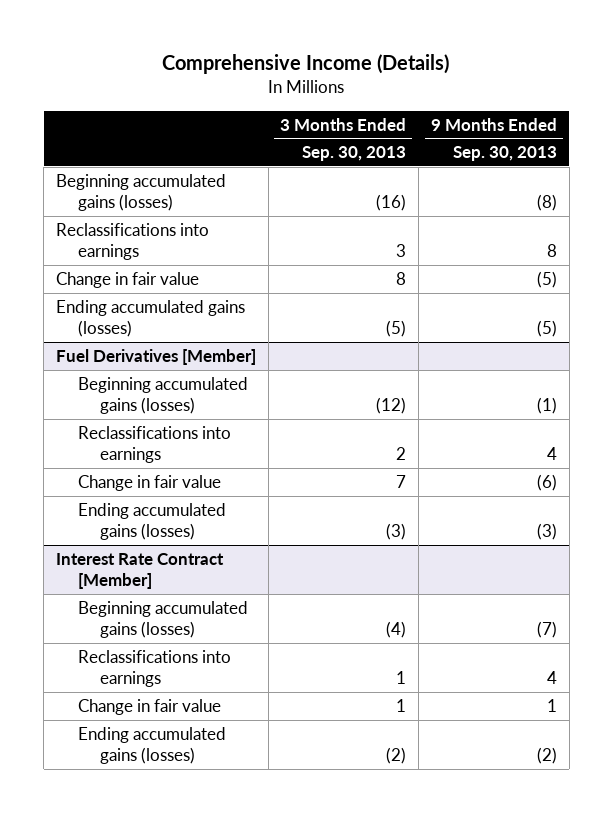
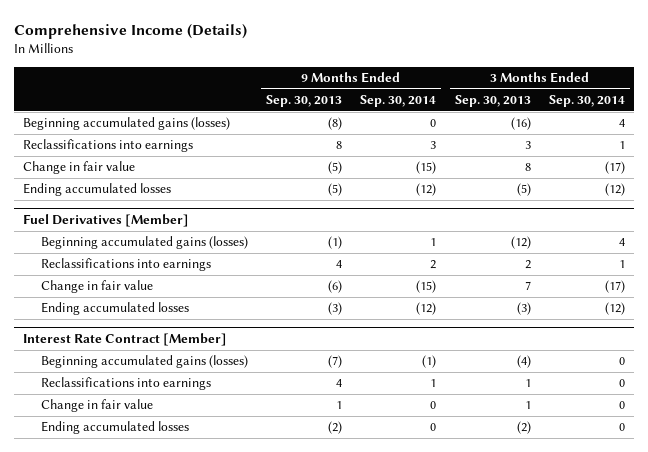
none -> [360,95,437,108] Sep. 30, 2014
none -> [549,95,626,108] Sep. 30, 2014
[55,300,245,337] Ending accumulated gains (losses) -> [22,183,171,197] Ending accumulated losses
[77,503,226,540] Ending accumulated gains (losses) -> [40,302,189,316] Ending accumulated losses
[77,727,226,764] Ending accumulated gains (losses) -> [40,421,189,435] Ending accumulated losses

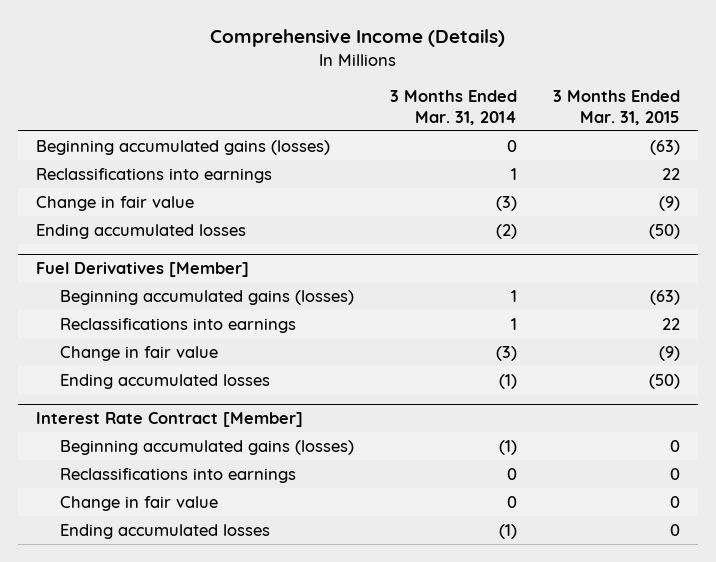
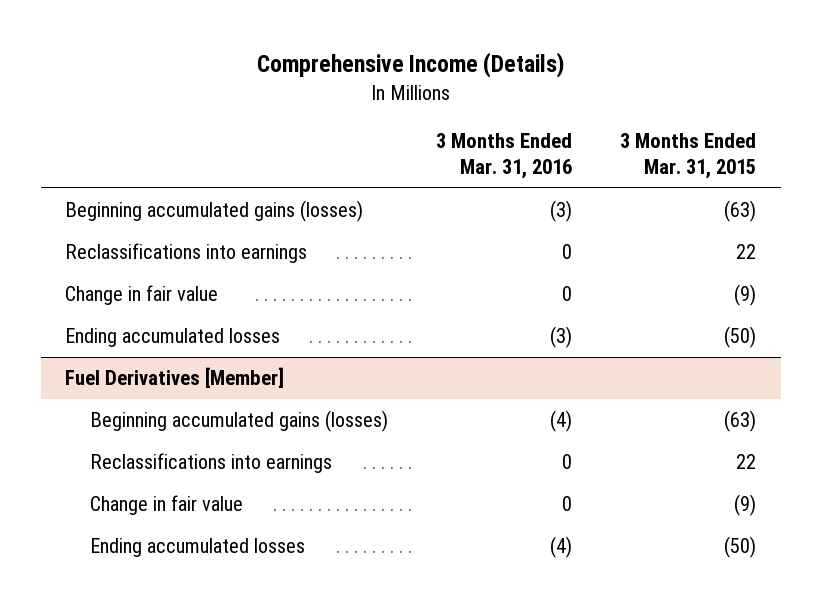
[389,90,517,125] 3 Months Ended Mar. 31, 2014 -> none
none -> [436,132,573,180] 3 Months Ended Mar. 31, 2016
[35,412,303,428] Interest Rate Contract [Member] -> none
[59,439,354,455] Beginning accumulated gains (losses) -> none
[59,467,296,483] Reclassifications into earnings -> none
[59,495,218,511] Change in fair value -> none
[59,523,270,539] Ending accumulated losses -> none

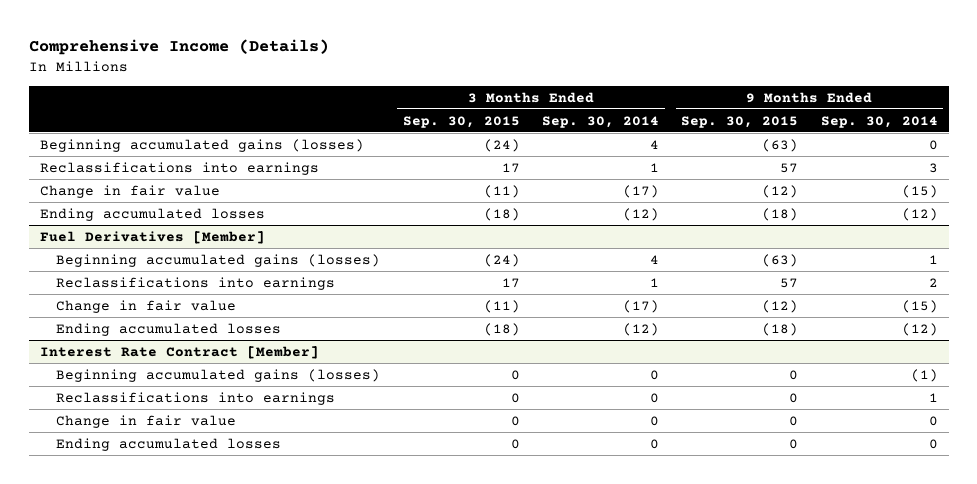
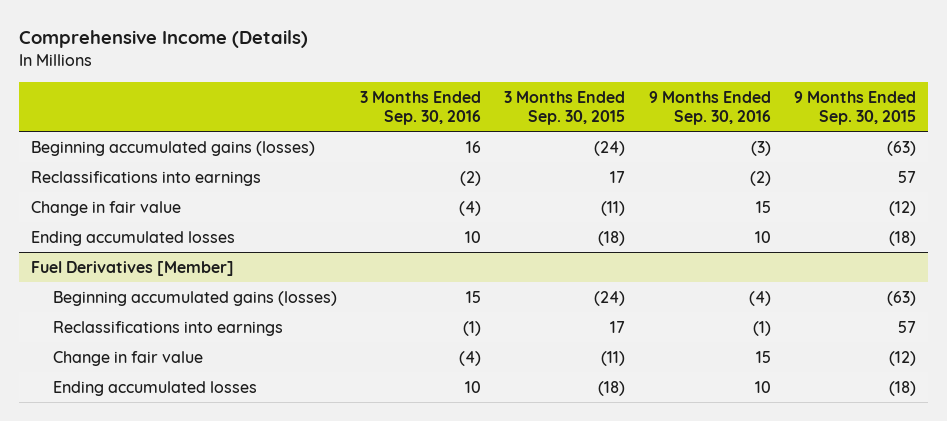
[541,115,659,128] Sep. 30, 2014 -> none
[820,115,938,128] Sep. 30, 2014 -> none
none -> [359,90,481,126] 3 Months Ended Sep. 30, 2016
none -> [648,90,771,126] 9 Months Ended Sep. 30, 2016
[39,345,319,359] Interest Rate Contract [Member] -> none
[56,368,381,382] Beginning accumulated gains (losses) -> none
[56,391,336,405] Reclassifications into earnings -> none
[56,414,237,428] Change in fair value -> none
[56,437,282,451] Ending accumulated losses -> none

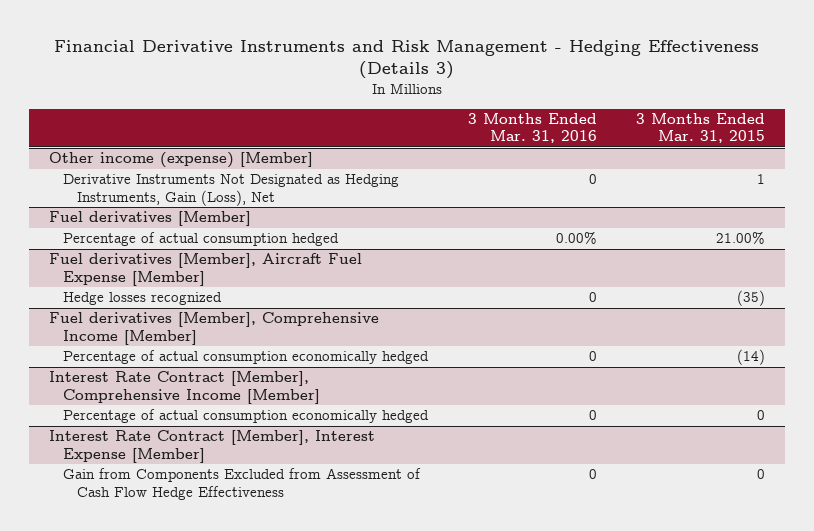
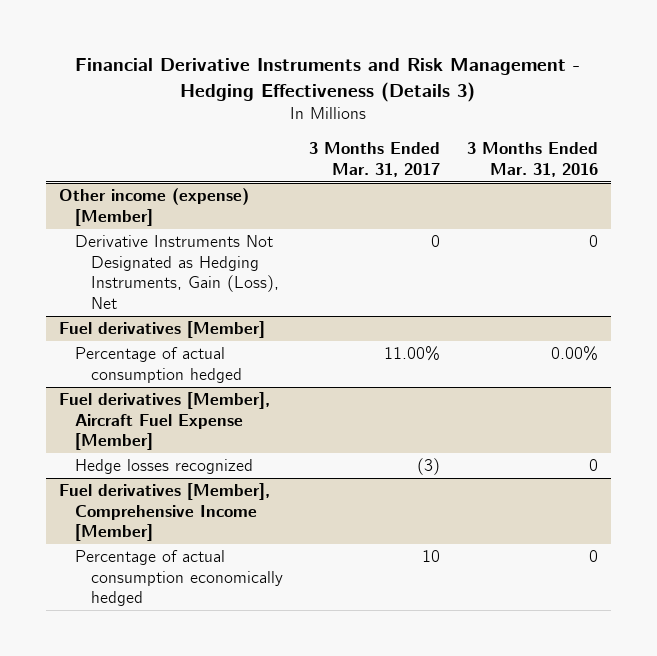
[636,113,766,144] 3 Months Ended Mar. 31, 2015 -> none
none -> [309,142,441,177] 3 Months Ended Mar. 31, 2017
[48,371,321,404] Interest Rate Contract [Member], Comprehensive Income [Member] -> none
[63,409,430,424] Percentage of actual consumption economically hedged -> none
[48,430,375,463] Interest Rate Contract [Member], Interest Expense [Member] -> none
[63,468,422,500] Gain from Components Excluded from Assessment of Cash Flow Hedge Effectiveness -> none

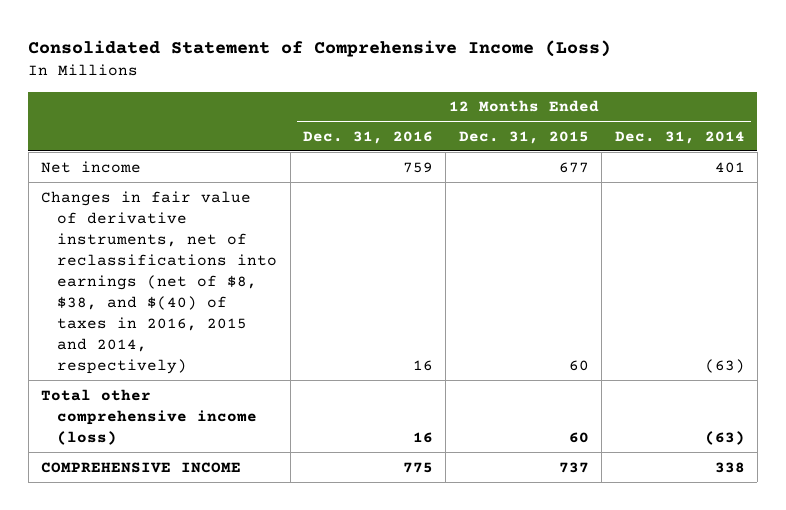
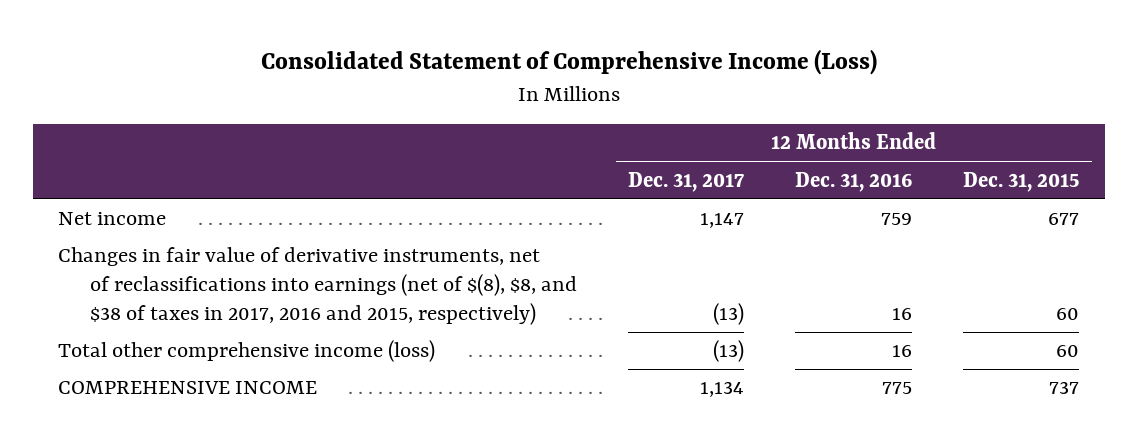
[614,130,745,144] Dec. 31, 2014 -> none
none -> [628,171,745,192] Dec. 31, 2017
[41,190,278,374] Changes in fair value of derivative instruments, net of reclassifications into earnings (net of $8, $38, and $(40) of taxes in 2016, 2015 and 2014, respectively) -> [58,247,578,326] Changes in fair value of derivative instruments, net of reclassifications into earnings (net of $(8), $8, and $38 of taxes in 2017, 2016 and 2015, respectively)

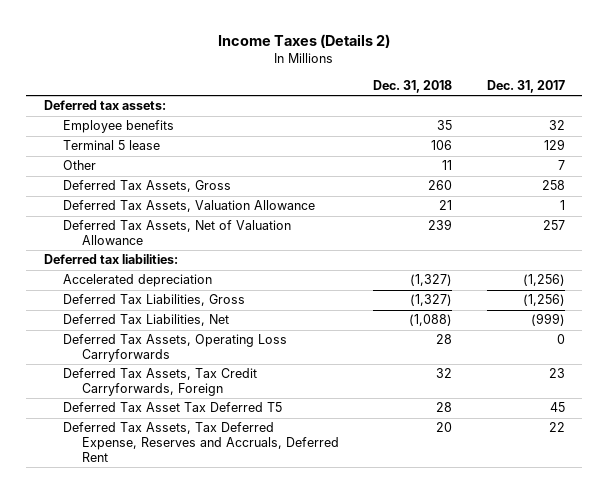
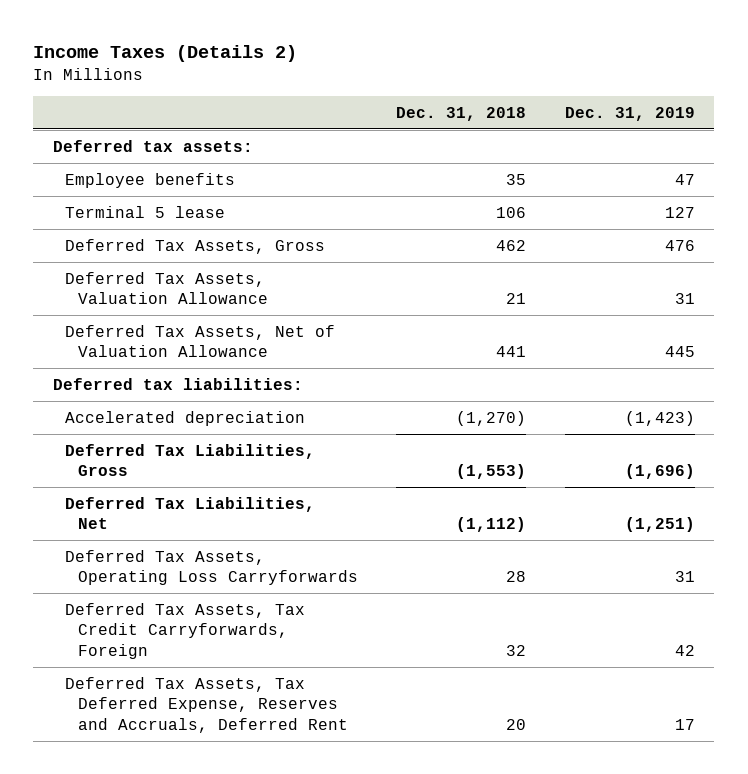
[486,80,565,94] Dec. 31, 2017 -> none
none -> [564,106,695,121] Dec. 31, 2019
[62,160,96,171] Other -> none
[428,180,453,191] 260 -> [496,239,527,251] 462
[428,219,453,231] 239 -> [496,346,527,358] 441
[410,274,453,287] (1,327) -> [456,410,527,426] (1,270)
[410,294,453,307] (1,327) -> [456,464,527,480] (1,553)
[409,314,453,327] (1,088) -> [456,517,527,533] (1,112)
[62,402,282,413] Deferred Tax Asset Tax Deferred T5 -> none

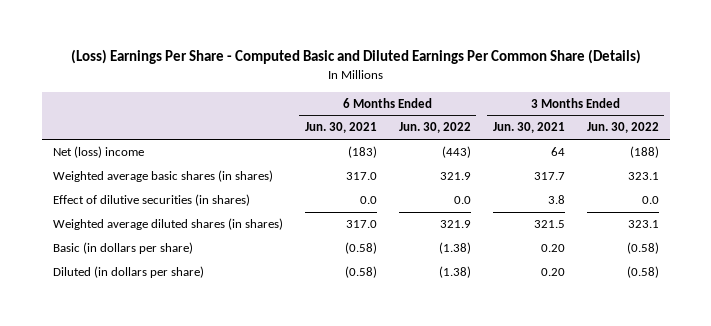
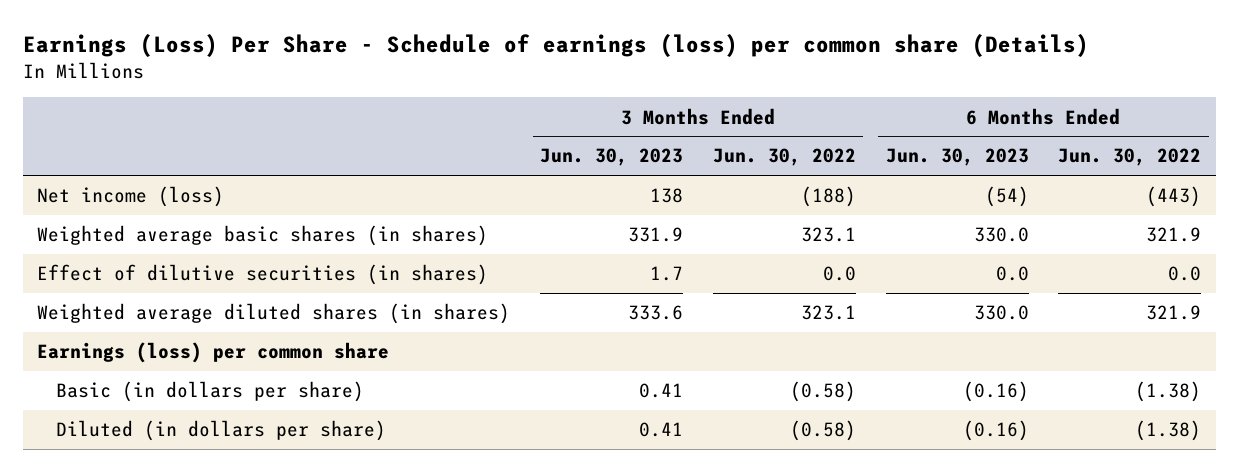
[70,49,641,65] (Loss) Earnings Per Share - Computed Basic and Diluted Earnings Per Common Share (Details) -> [22,34,1089,58] Earnings (Loss) Per Share - Schedule of earnings (loss) per common share (Details)
[304,122,377,134] Jun. 30, 2021 -> none
[492,122,565,134] Jun. 30, 2021 -> none
none -> [540,148,684,167] Jun. 30, 2023
none -> [885,148,1029,167] Jun. 30, 2023
[52,146,144,159] Net (loss) income -> [37,186,225,208] Net income (loss)
none -> [37,342,390,364] Earnings (loss) per common share

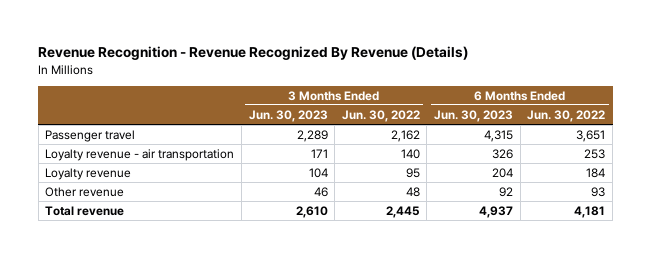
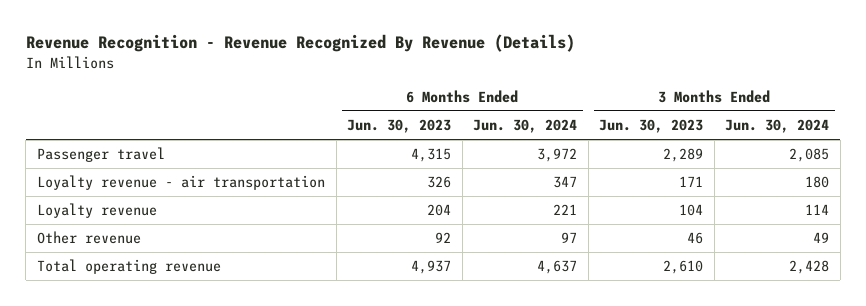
[341,109,420,122] Jun. 30, 2022 -> none
[527,109,606,122] Jun. 30, 2022 -> none
none -> [473,119,578,134] Jun. 30, 2024
none -> [725,119,830,134] Jun. 30, 2024
[45,205,125,216] Total revenue -> [36,259,221,275] Total operating revenue

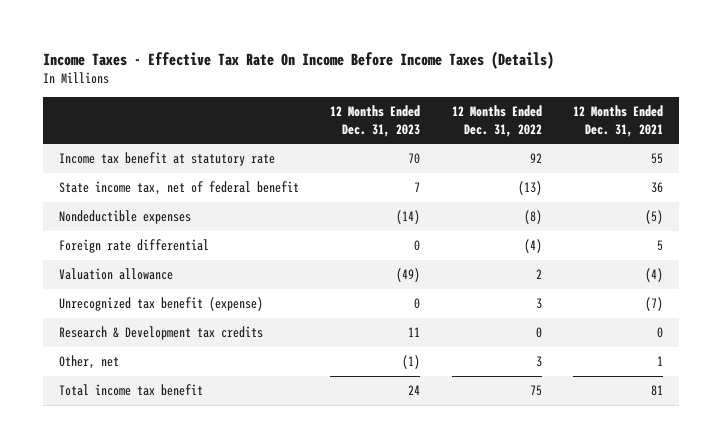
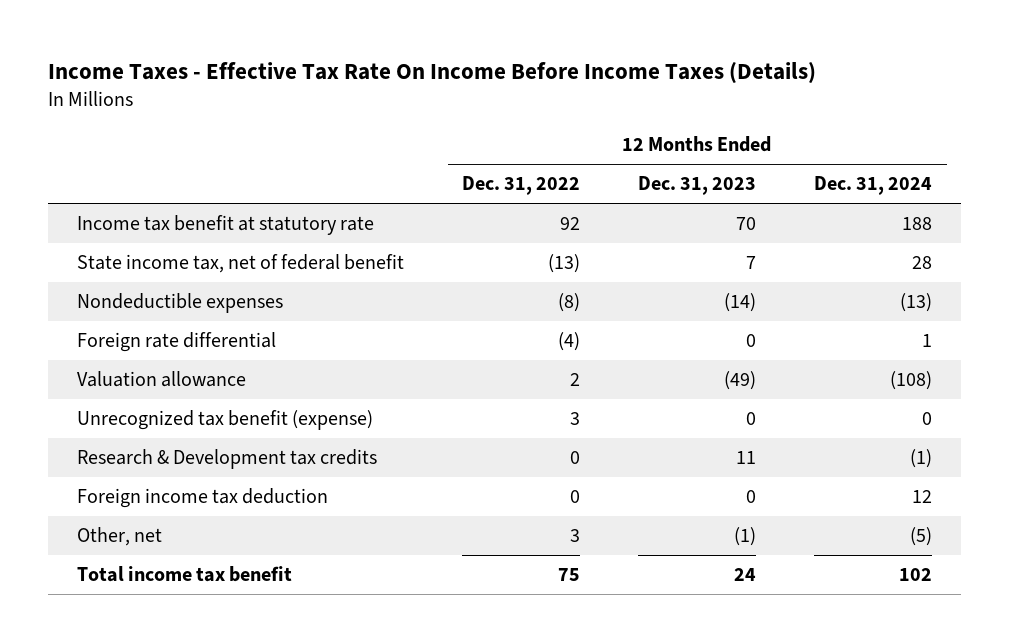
[572,105,663,137] 12 Months Ended Dec. 31, 2021 -> none
none -> [814,176,933,196] Dec. 31, 2024
none -> [77,487,329,508] Foreign income tax deduction

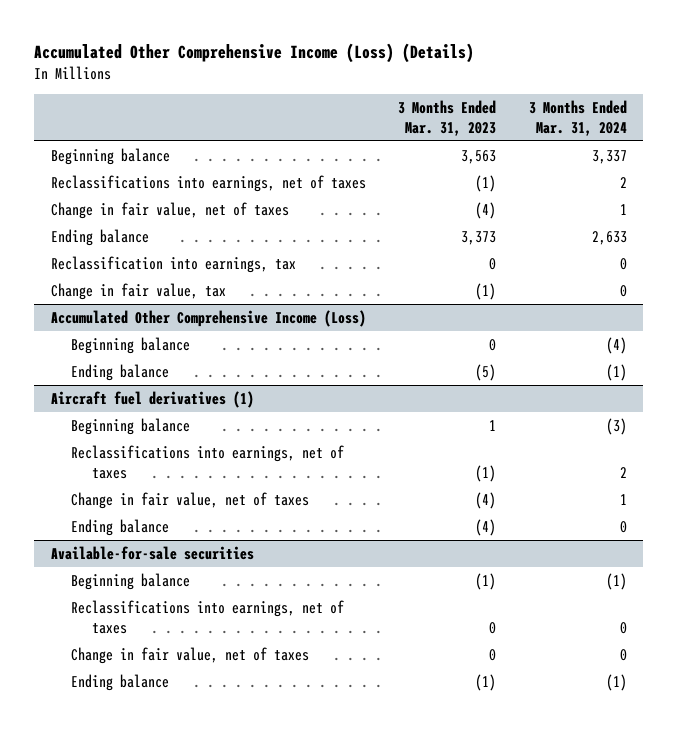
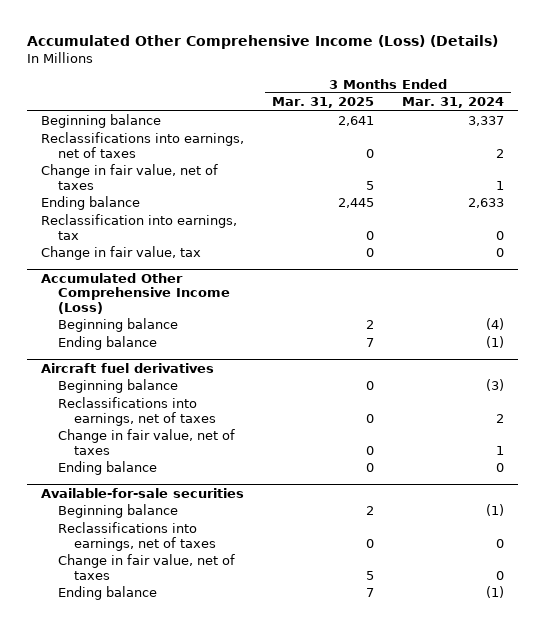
[398,99,497,136] 3 Months Ended Mar. 31, 2023 -> none
none -> [271,97,374,109] Mar. 31, 2025
[50,390,254,408] Aircraft fuel derivatives (1) -> [40,362,214,373] Aircraft fuel derivatives

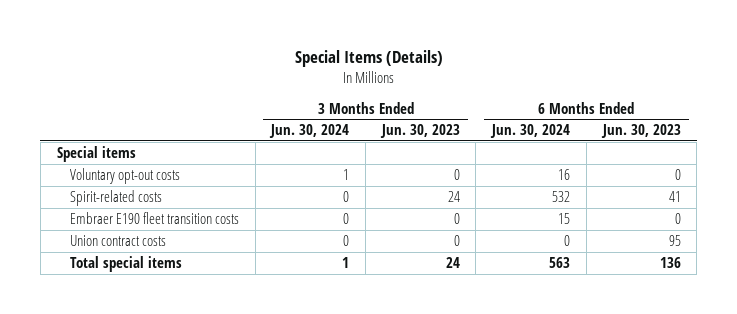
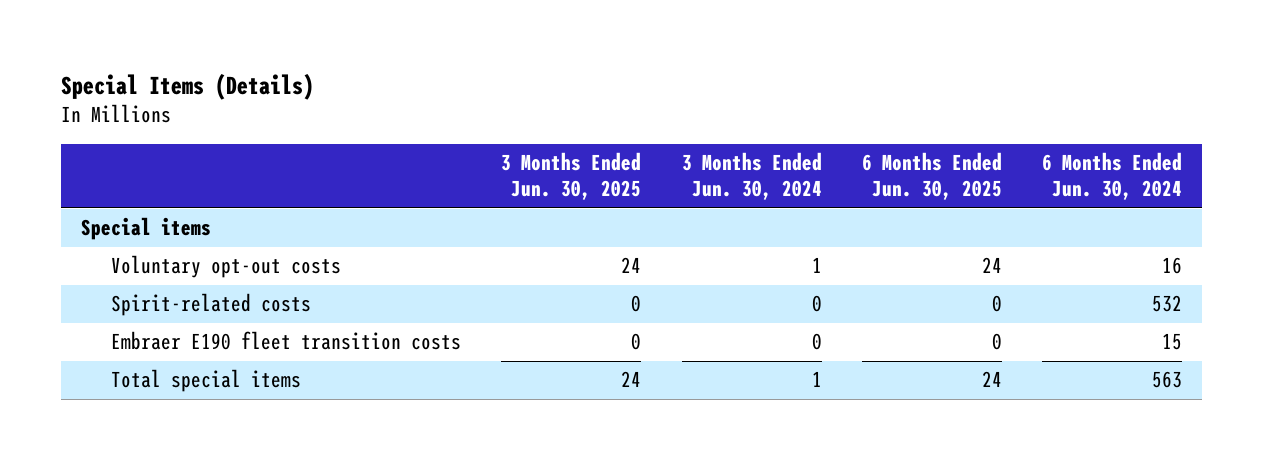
[379,124,460,139] Jun. 30, 2023 -> none
[600,124,681,139] Jun. 30, 2023 -> none
none -> [501,152,642,201] 3 Months Ended Jun. 30, 2025
none -> [861,152,1002,201] 6 Months Ended Jun. 30, 2025
[70,235,167,247] Union contract costs -> none

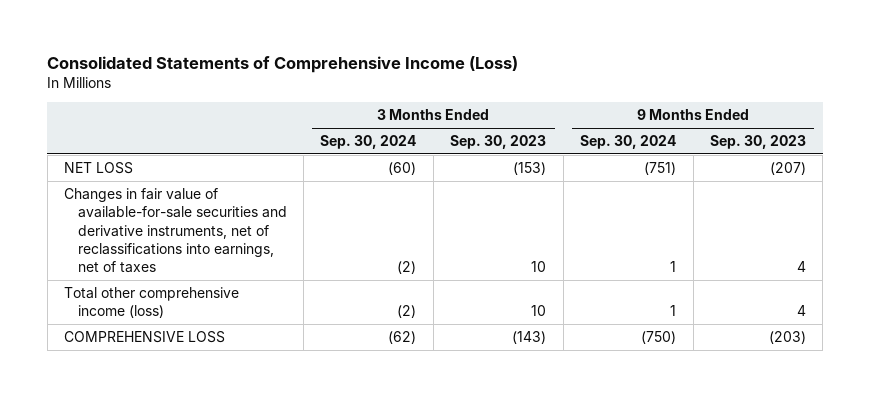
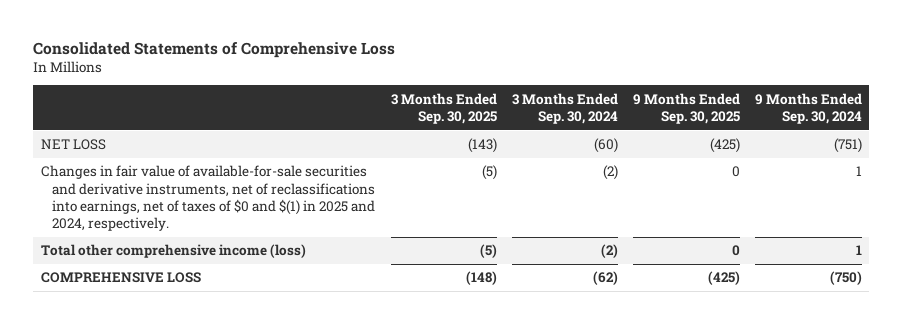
[47,56,519,74] Consolidated Statements of Comprehensive Income (Loss) -> [33,41,396,58] Consolidated Statements of Comprehensive Loss
[450,135,547,150] Sep. 30, 2023 -> none
[709,135,806,150] Sep. 30, 2023 -> none
none -> [390,92,497,124] 3 Months Ended Sep. 30, 2025
none -> [632,92,740,124] 9 Months Ended Sep. 30, 2025
[64,188,287,274] Changes in fair value of available-for-sale securities and derivative instruments, net of reclassifications into earnings, net of taxes -> [40,165,376,232] Changes in fair value of available-for-sale securities and derivative instruments, net of reclassifications into earnings, net of taxes of $0 and $(1) in 2025 and 2024, respectively.

